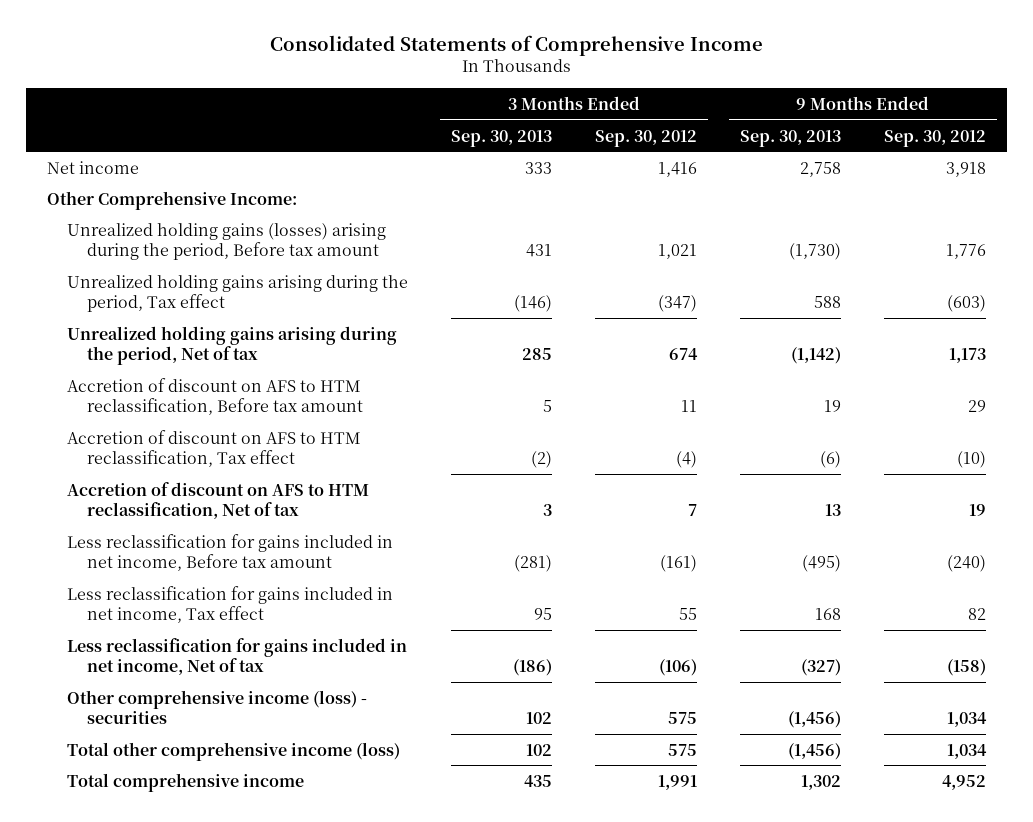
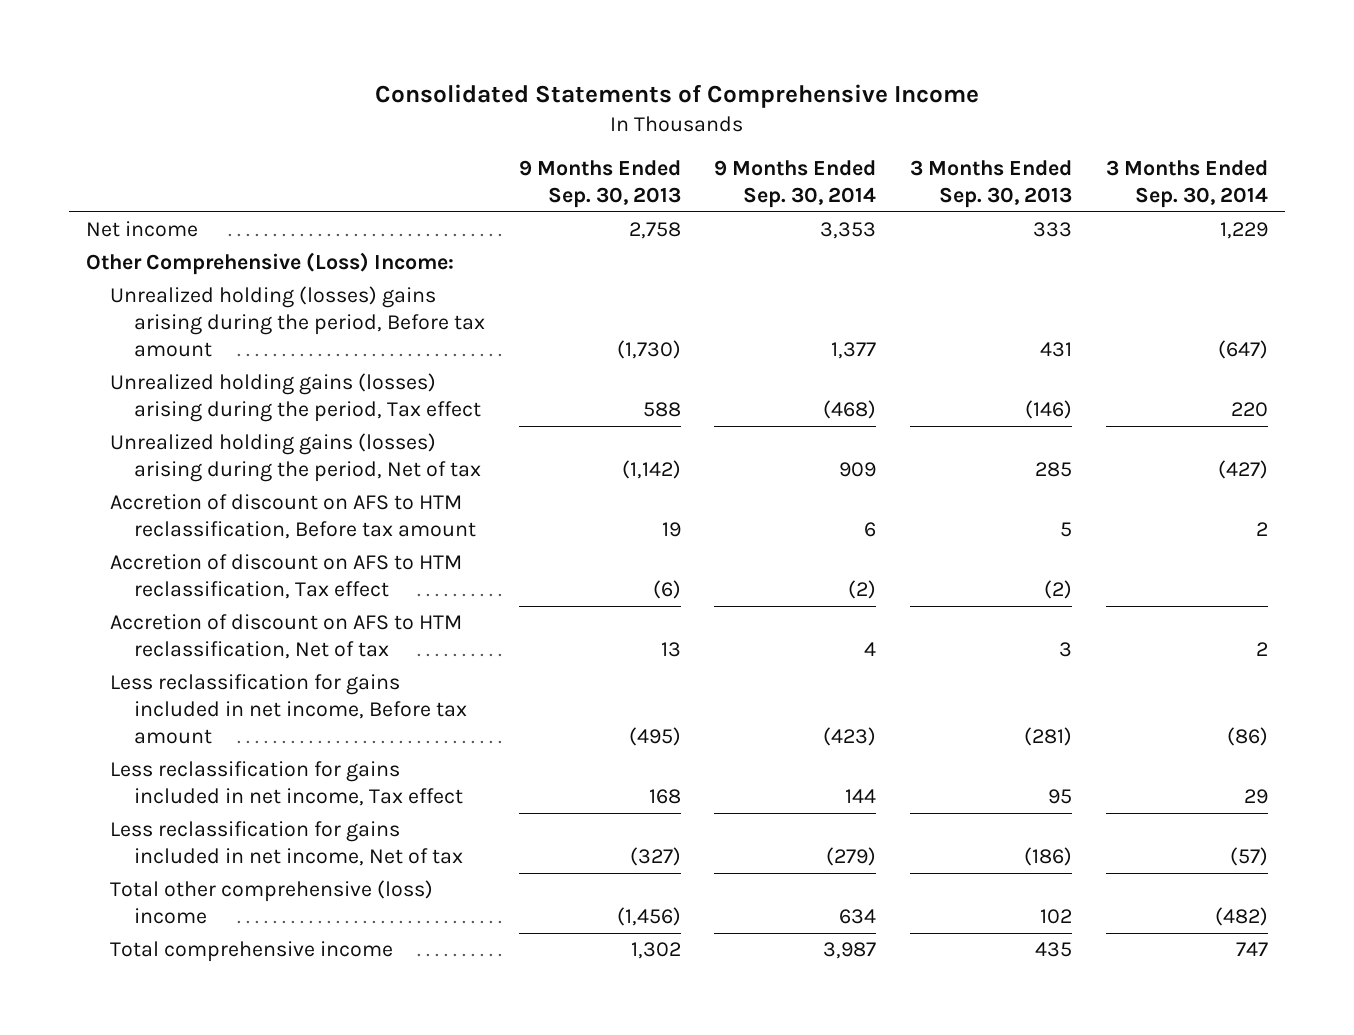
[595,129,698,147] Sep. 30, 2012 -> none
[883,129,986,147] Sep. 30, 2012 -> none
none -> [714,159,877,209] 9 Months Ended Sep. 30, 2014
none -> [1105,159,1268,209] 3 Months Ended Sep. 30, 2014
[47,190,298,210] Other Comprehensive Income: -> [85,252,454,276] Other Comprehensive (Loss) Income:
[67,222,387,261] Unrealized holding gains (losses) arising during the period, Before tax amount -> [109,286,486,358] Unrealized holding (losses) gains arising during the period, Before tax amount
[67,274,409,313] Unrealized holding gains arising during the period, Tax effect -> [109,373,482,423] Unrealized holding gains (losses) arising during the period, Tax effect
[67,325,398,366] Unrealized holding gains arising during the period, Net of tax -> [109,433,482,483] Unrealized holding gains (losses) arising during the period, Net of tax
[67,689,368,725] Other comprehensive income (loss) - securities -> none
[67,741,401,761] Total other comprehensive income (loss) -> [109,880,433,925] Total other comprehensive (loss) income

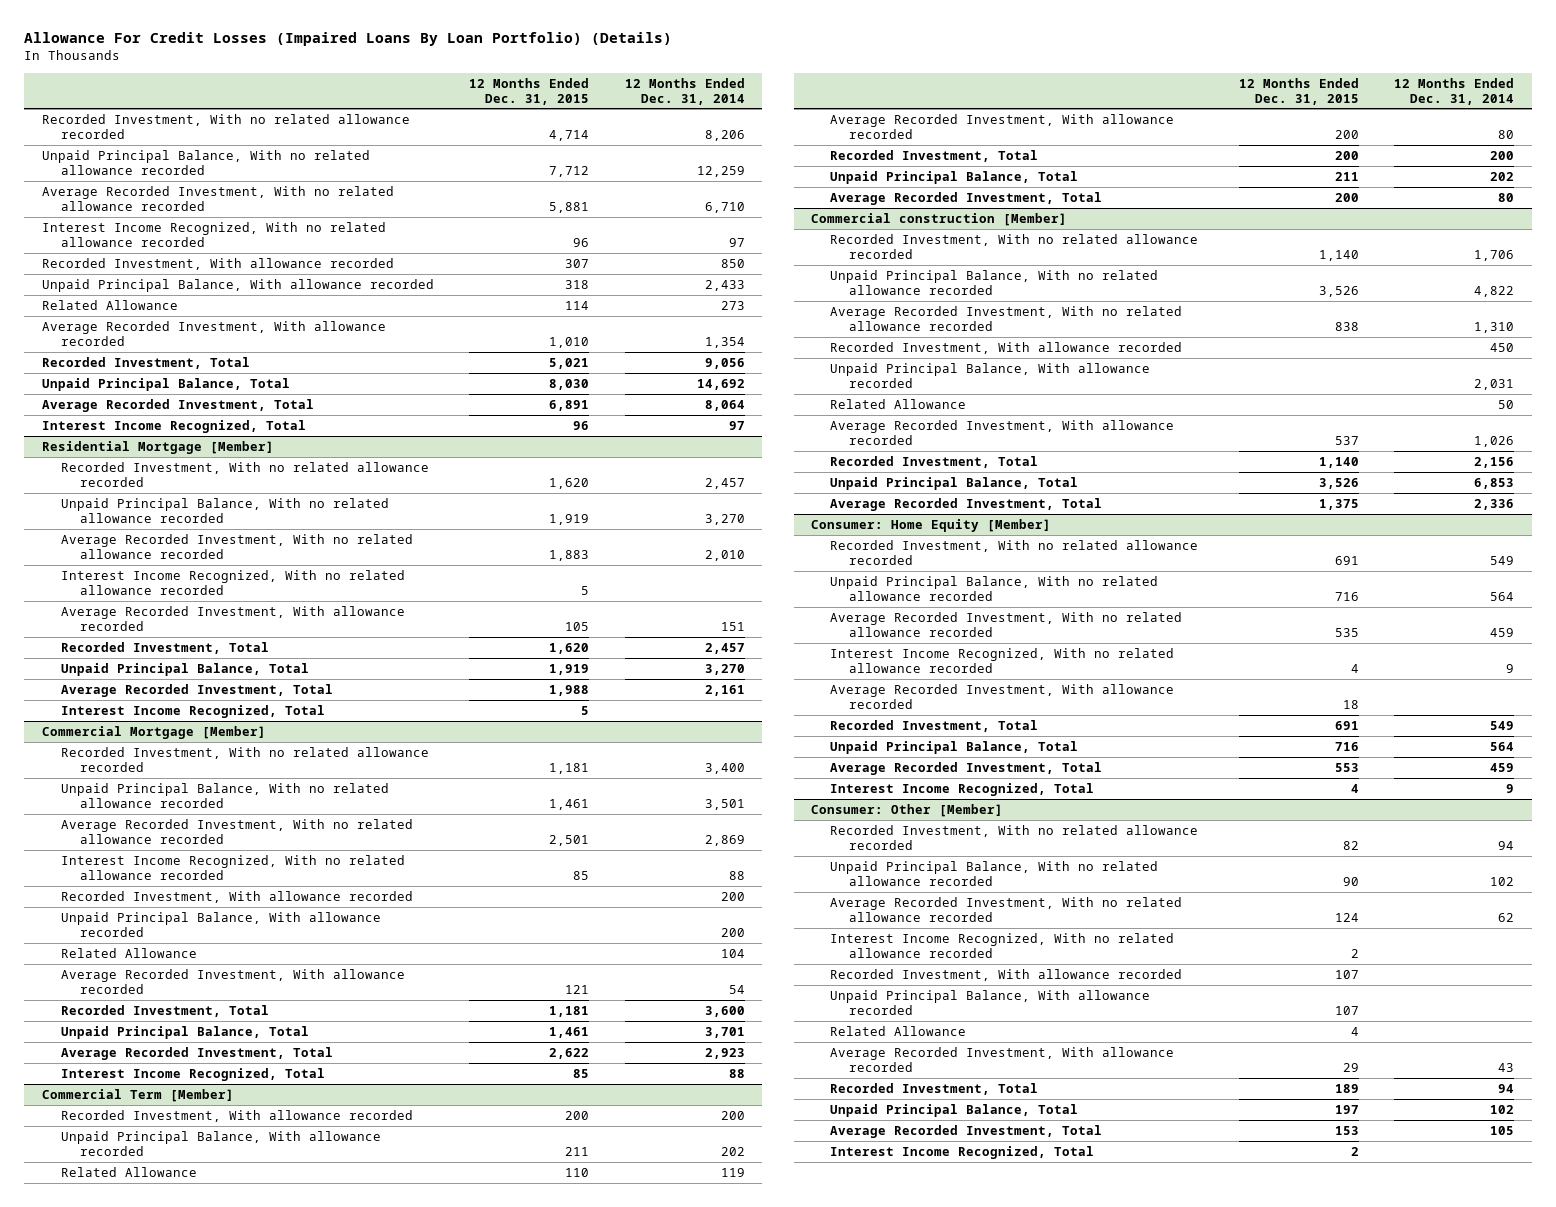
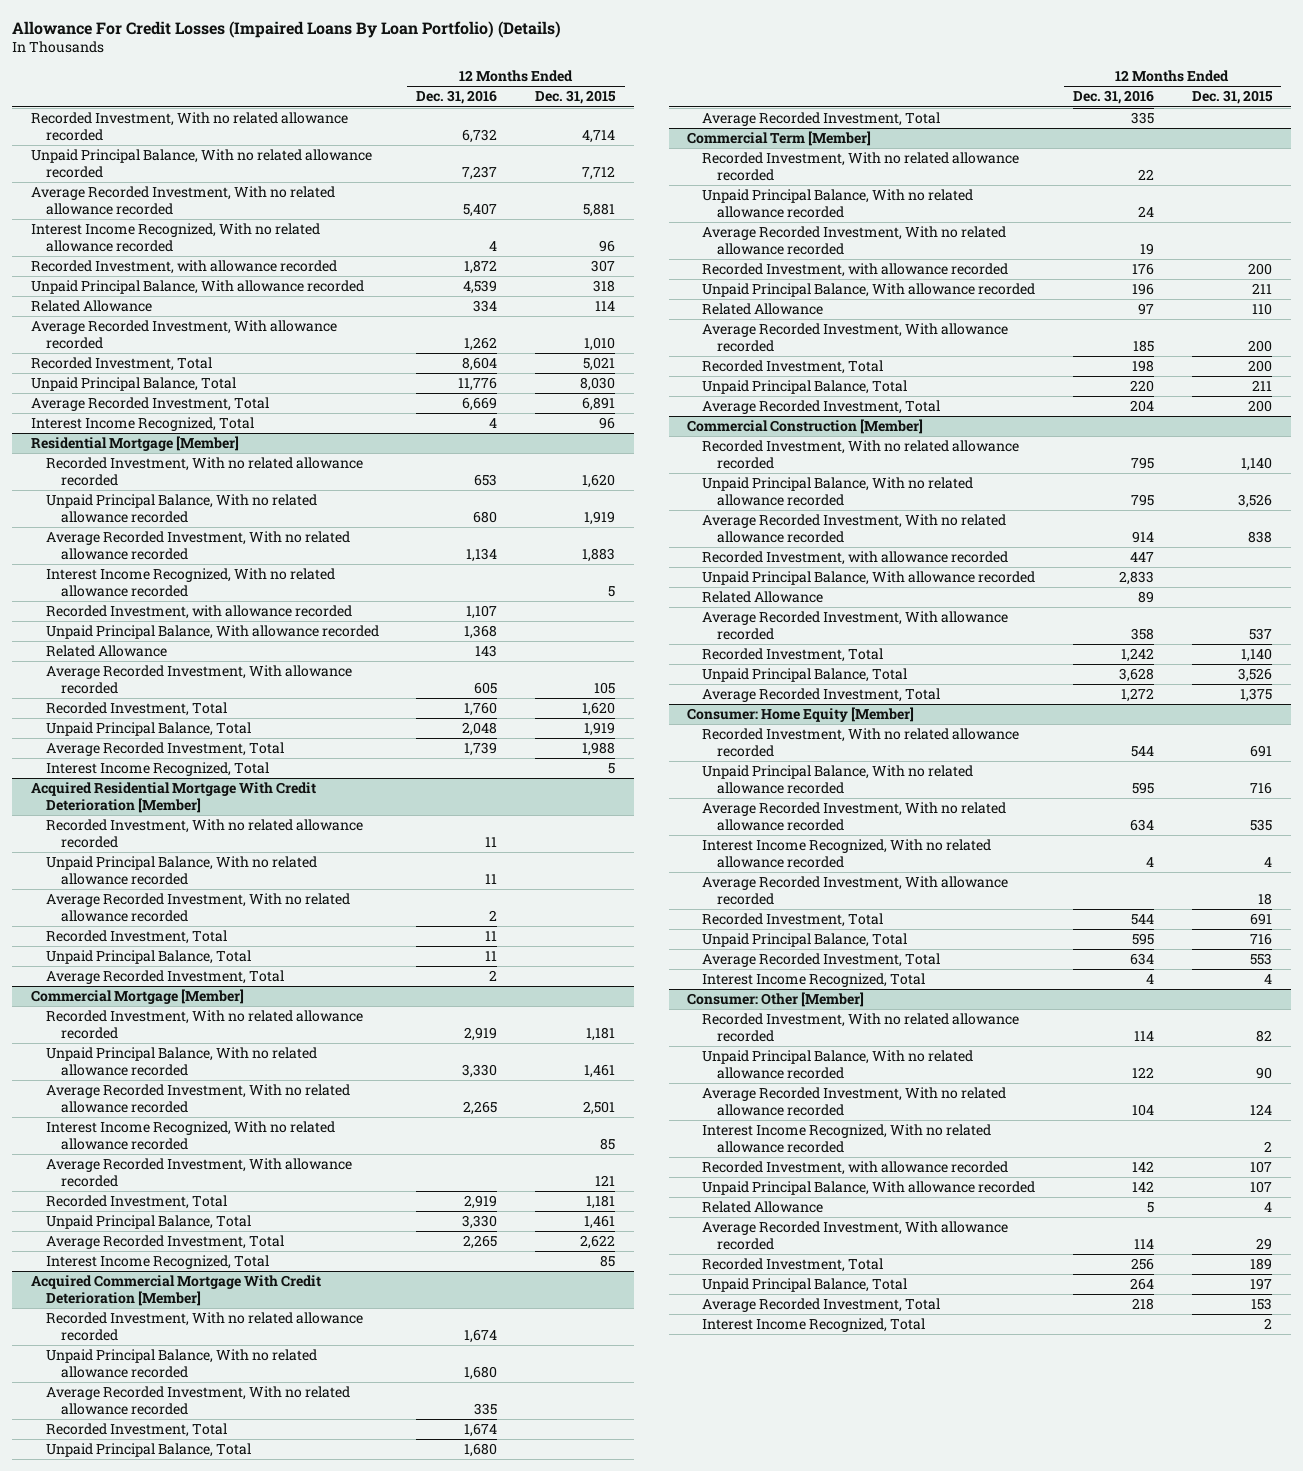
[624,77,745,105] 12 Months Ended Dec. 31, 2014 -> none
none -> [416,90,498,105] Dec. 31, 2016
[41,257,394,270] Recorded Investment, With allowance recorded -> [30,260,337,275] Recorded Investment, with allowance recorded
none -> [45,605,352,620] Recorded Investment, with allowance recorded
none -> [45,625,379,640] Unpaid Principal Balance, With allowance recorded
none -> [45,645,167,658] Related Allowance
none -> [30,782,316,813] Acquired Residential Mortgage With Credit Deterioration [Member]
none -> [45,819,363,848] Recorded Investment, With no related allowance recorded
none -> [45,856,317,885] Unpaid Principal Balance, With no related allowance recorded
none -> [45,893,350,922] Average Recorded Investment, With no related allowance recorded
none -> [45,930,227,945] Recorded Investment, Total
none -> [45,950,251,965] Unpaid Principal Balance, Total
none -> [45,970,284,985] Average Recorded Investment, Total
[60,890,413,903] Recorded Investment, With allowance recorded -> none
[60,911,381,937] Unpaid Principal Balance, With allowance recorded -> none
[60,947,197,958] Related Allowance -> none
none -> [30,1275,321,1306] Acquired Commercial Mortgage With Credit Deterioration [Member]
none -> [45,1312,363,1341] Recorded Investment, With no related allowance recorded
none -> [45,1349,317,1378] Unpaid Principal Balance, With no related allowance recorded
none -> [45,1386,350,1415] Average Recorded Investment, With no related allowance recorded
none -> [45,1423,227,1438] Recorded Investment, Total
none -> [45,1443,251,1458] Unpaid Principal Balance, Total
none -> [702,112,941,127] Average Recorded Investment, Total
none -> [702,152,1020,181] Recorded Investment, With no related allowance recorded
none -> [702,189,974,218] Unpaid Principal Balance, With no related allowance recorded
none -> [702,226,1007,255] Average Recorded Investment, With no related allowance recorded
[60,1109,413,1122] Recorded Investment, With allowance recorded -> [702,263,1009,278] Recorded Investment, with allowance recorded
[811,212,1068,226] Commercial construction [Member] -> [687,419,924,435] Commercial Construction [Member]
[830,341,1183,354] Recorded Investment, With allowance recorded -> [702,551,1009,566] Recorded Investment, with allowance recorded
[830,968,1183,981] Recorded Investment, With allowance recorded -> [702,1161,1009,1176] Recorded Investment, with allowance recorded

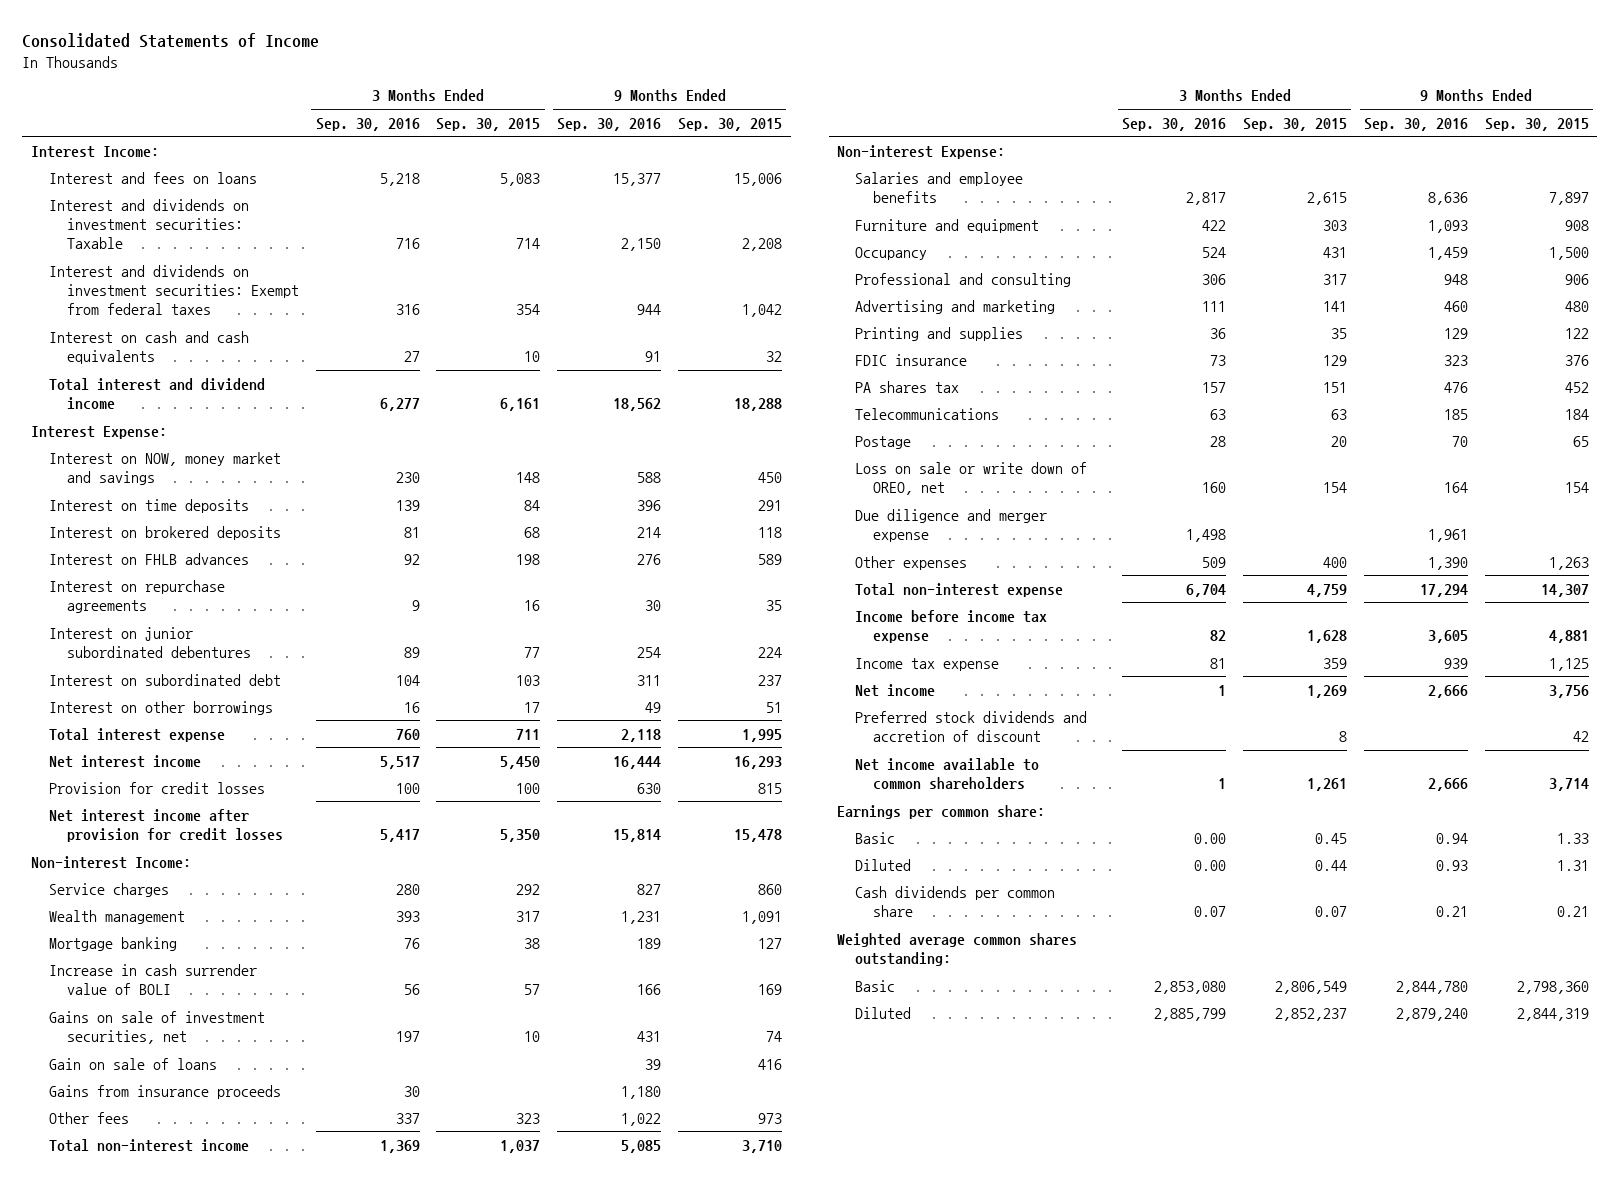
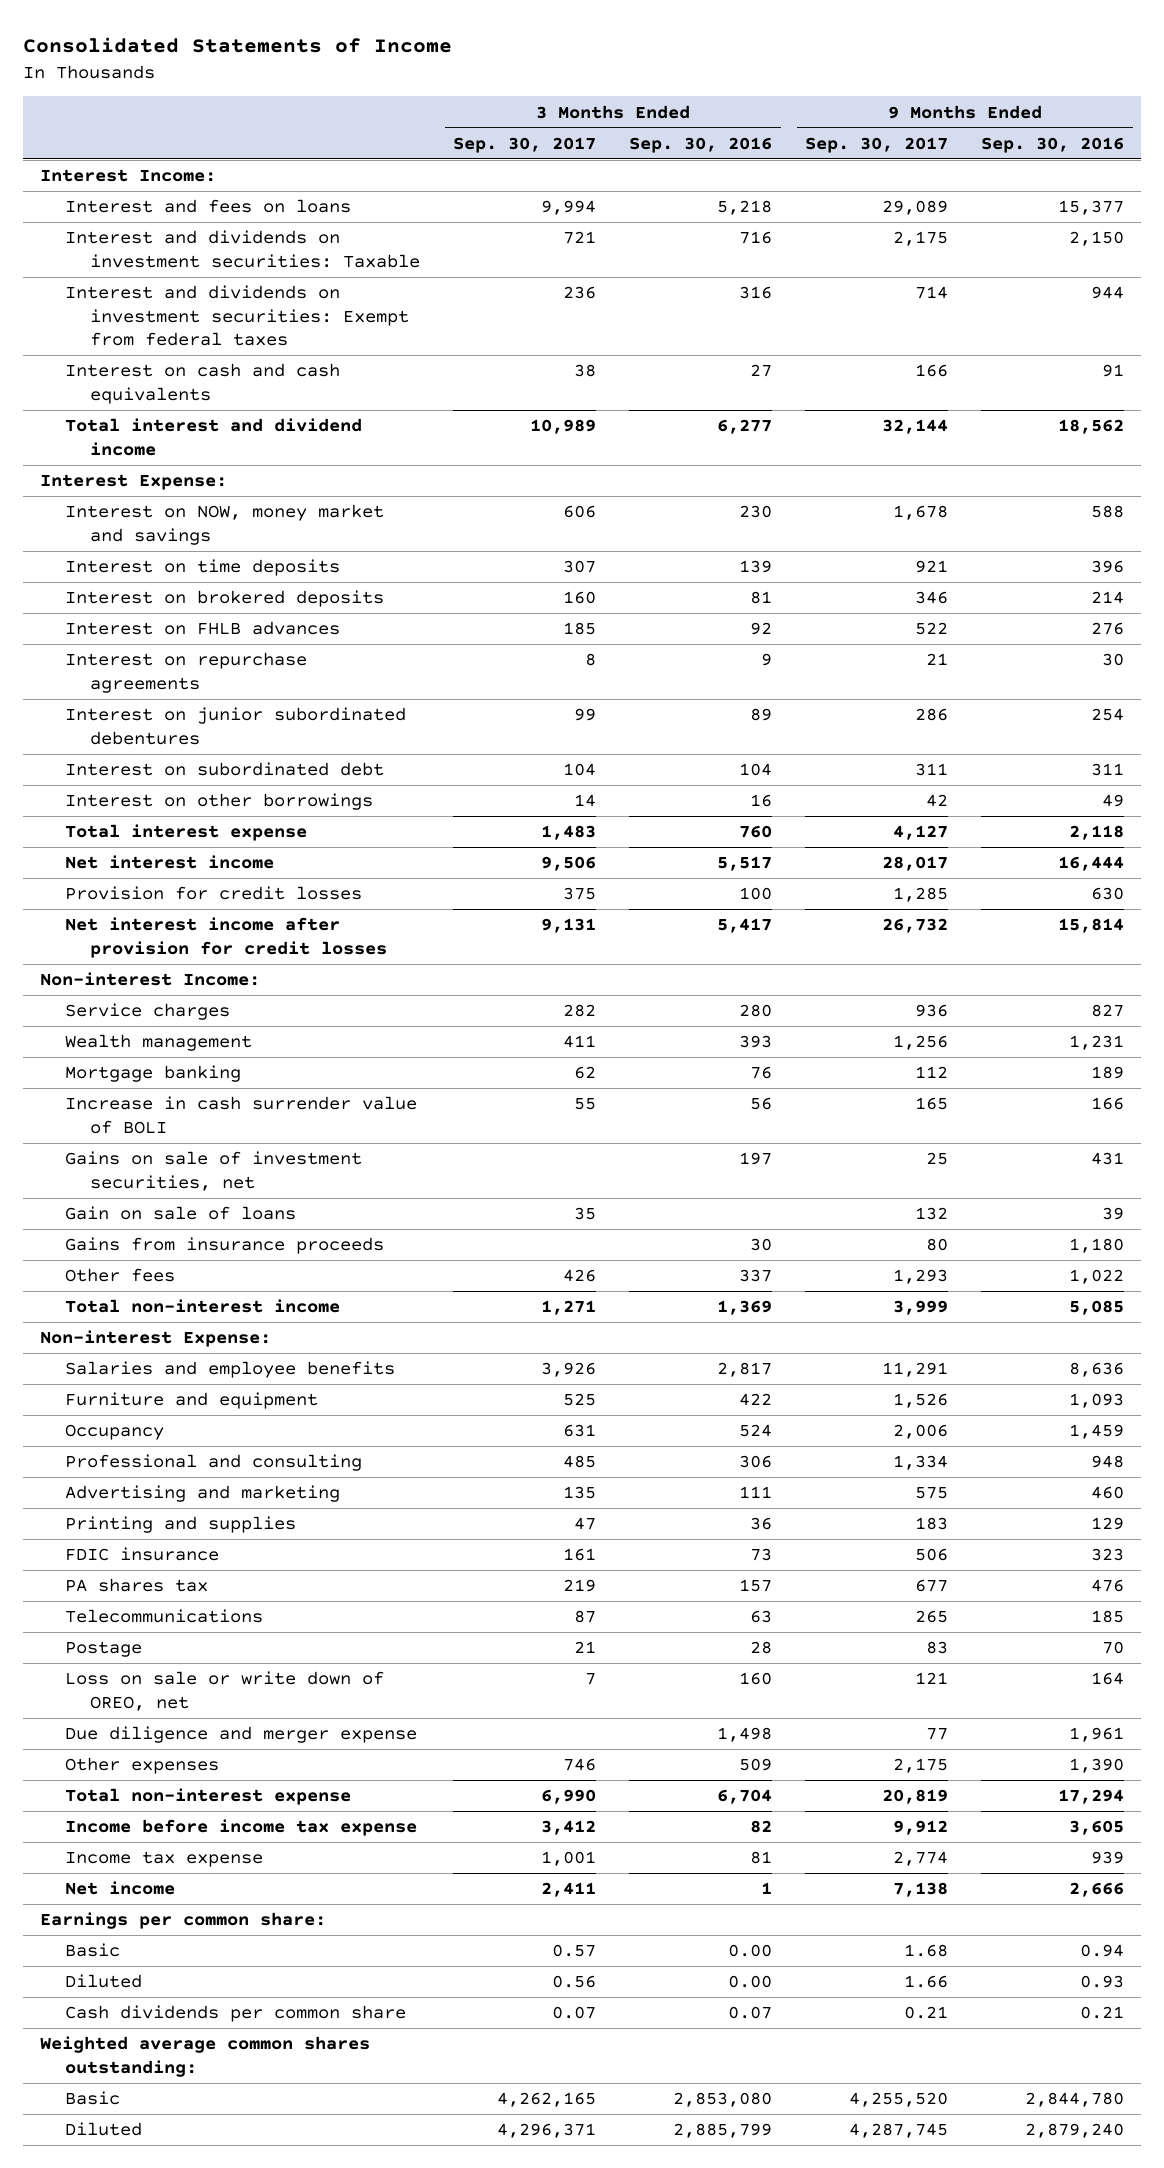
[436,117,541,131] Sep. 30, 2015 -> none
[678,117,783,131] Sep. 30, 2015 -> none
none -> [453,136,597,153] Sep. 30, 2017
none -> [805,136,949,153] Sep. 30, 2017
[855,710,1088,742] Preferred stock dividends and accretion of discount -> none
[855,757,1040,790] Net income available to common shareholders -> none

